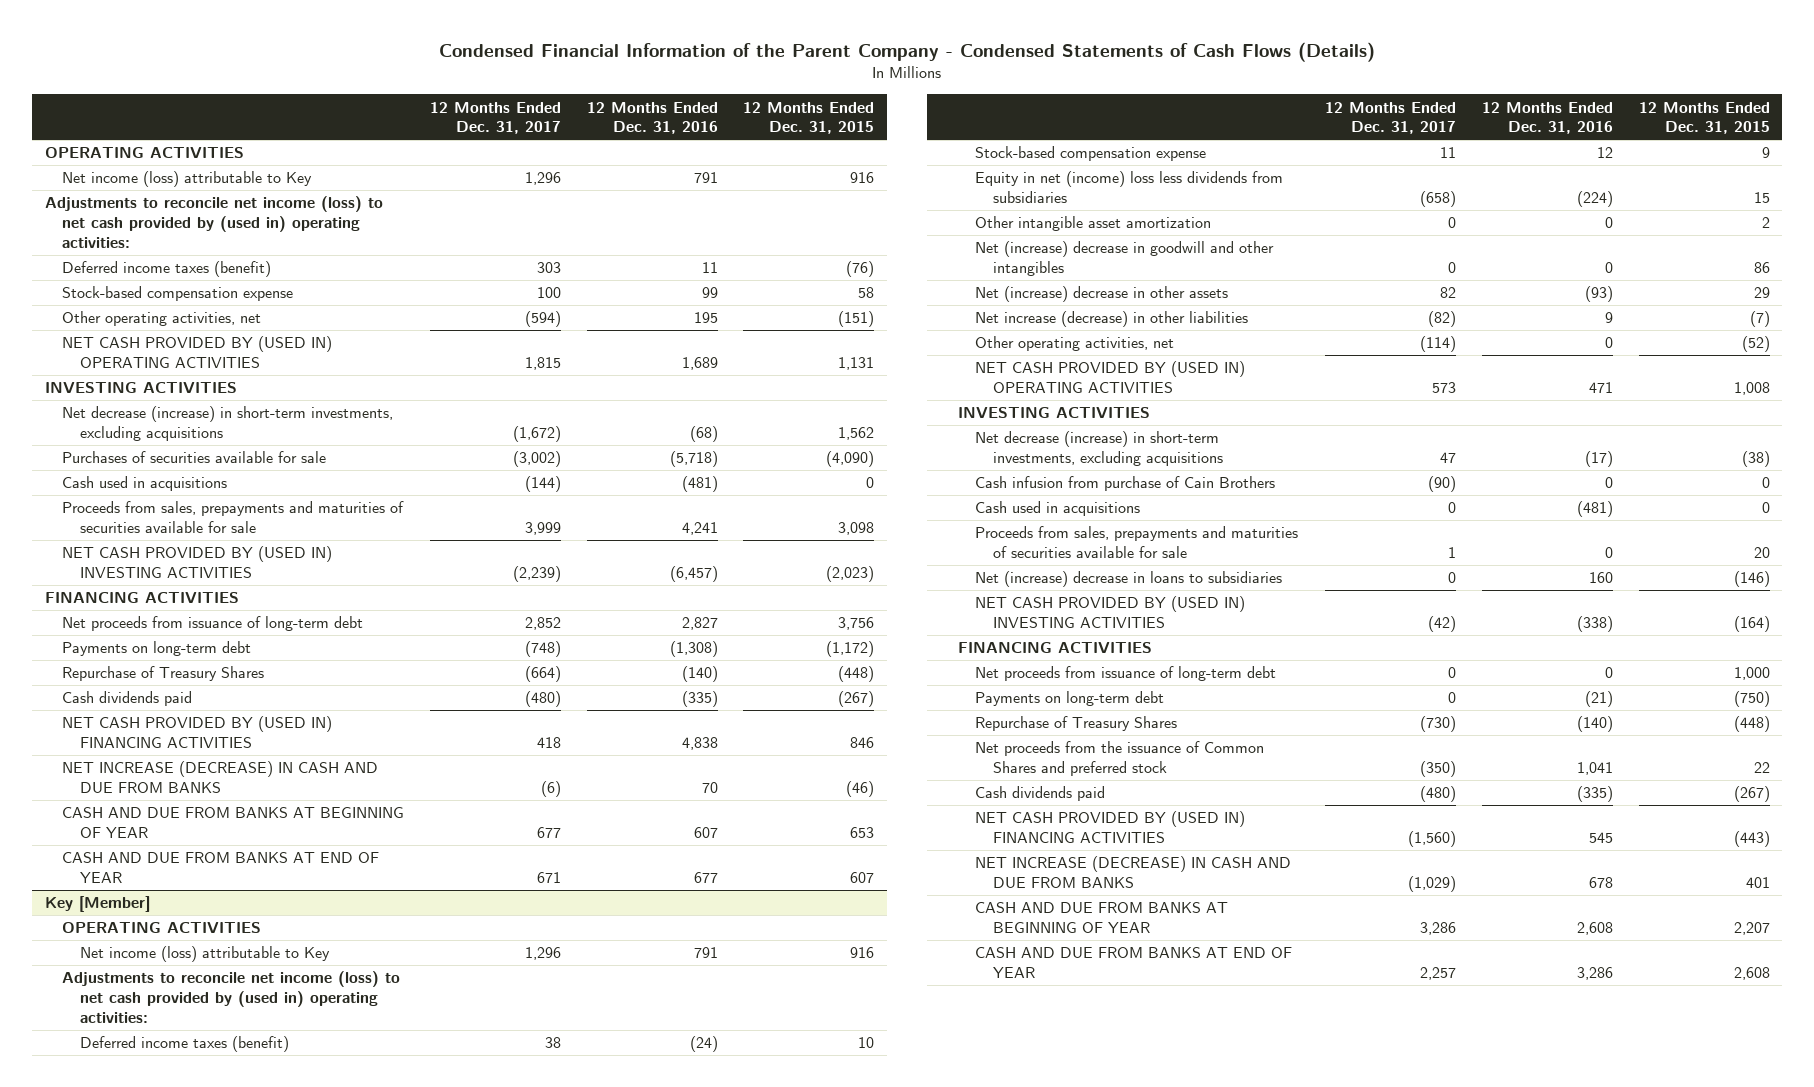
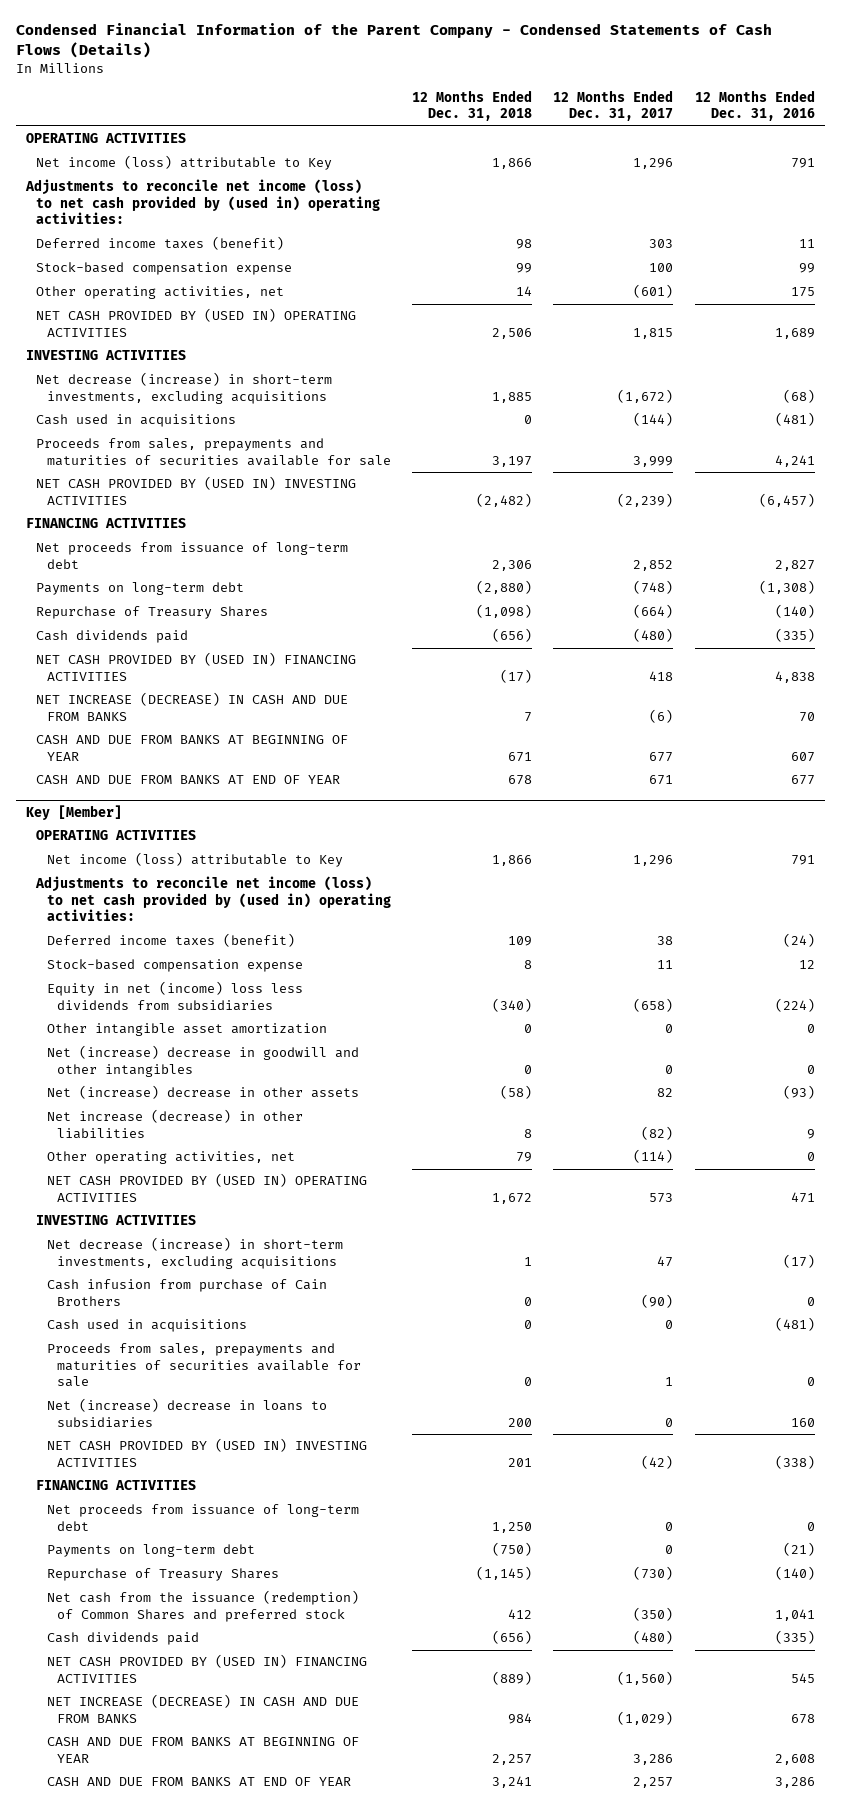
[743,101,875,135] 12 Months Ended Dec. 31, 2015 -> none
none -> [411,89,532,122] 12 Months Ended Dec. 31, 2018
[525,311,562,328] (594) -> [633,284,674,299] (601)
[693,312,718,324] 195 -> [790,287,815,298] 175
[62,451,327,464] Purchases of securities available for sale -> none
[975,741,1265,776] Net proceeds from the issuance of Common Shares and preferred stock -> [46,1590,359,1622] Net cash from the issuance (redemption) of Common Shares and preferred stock

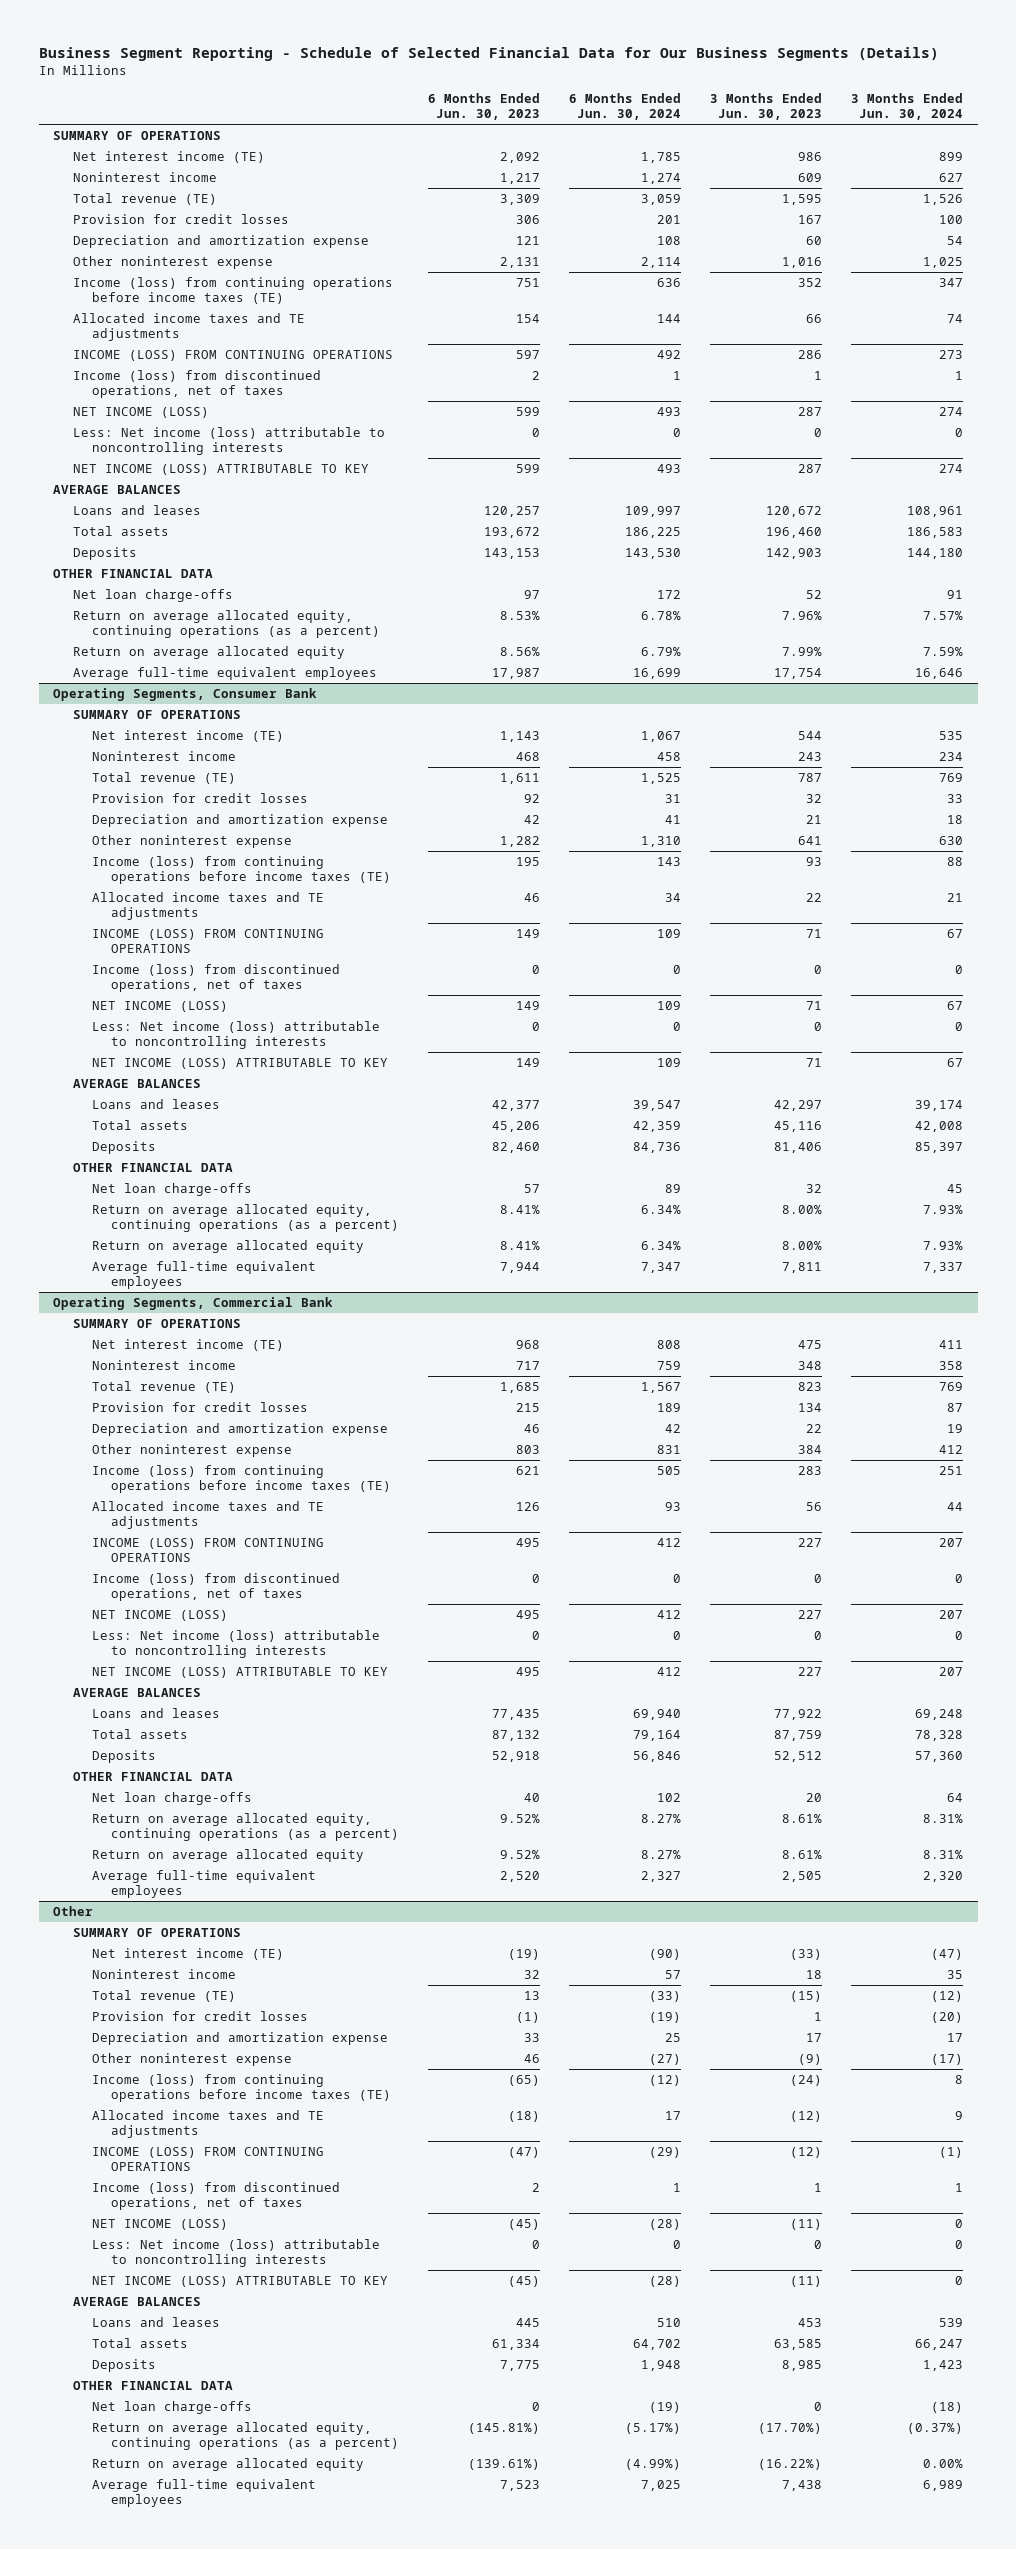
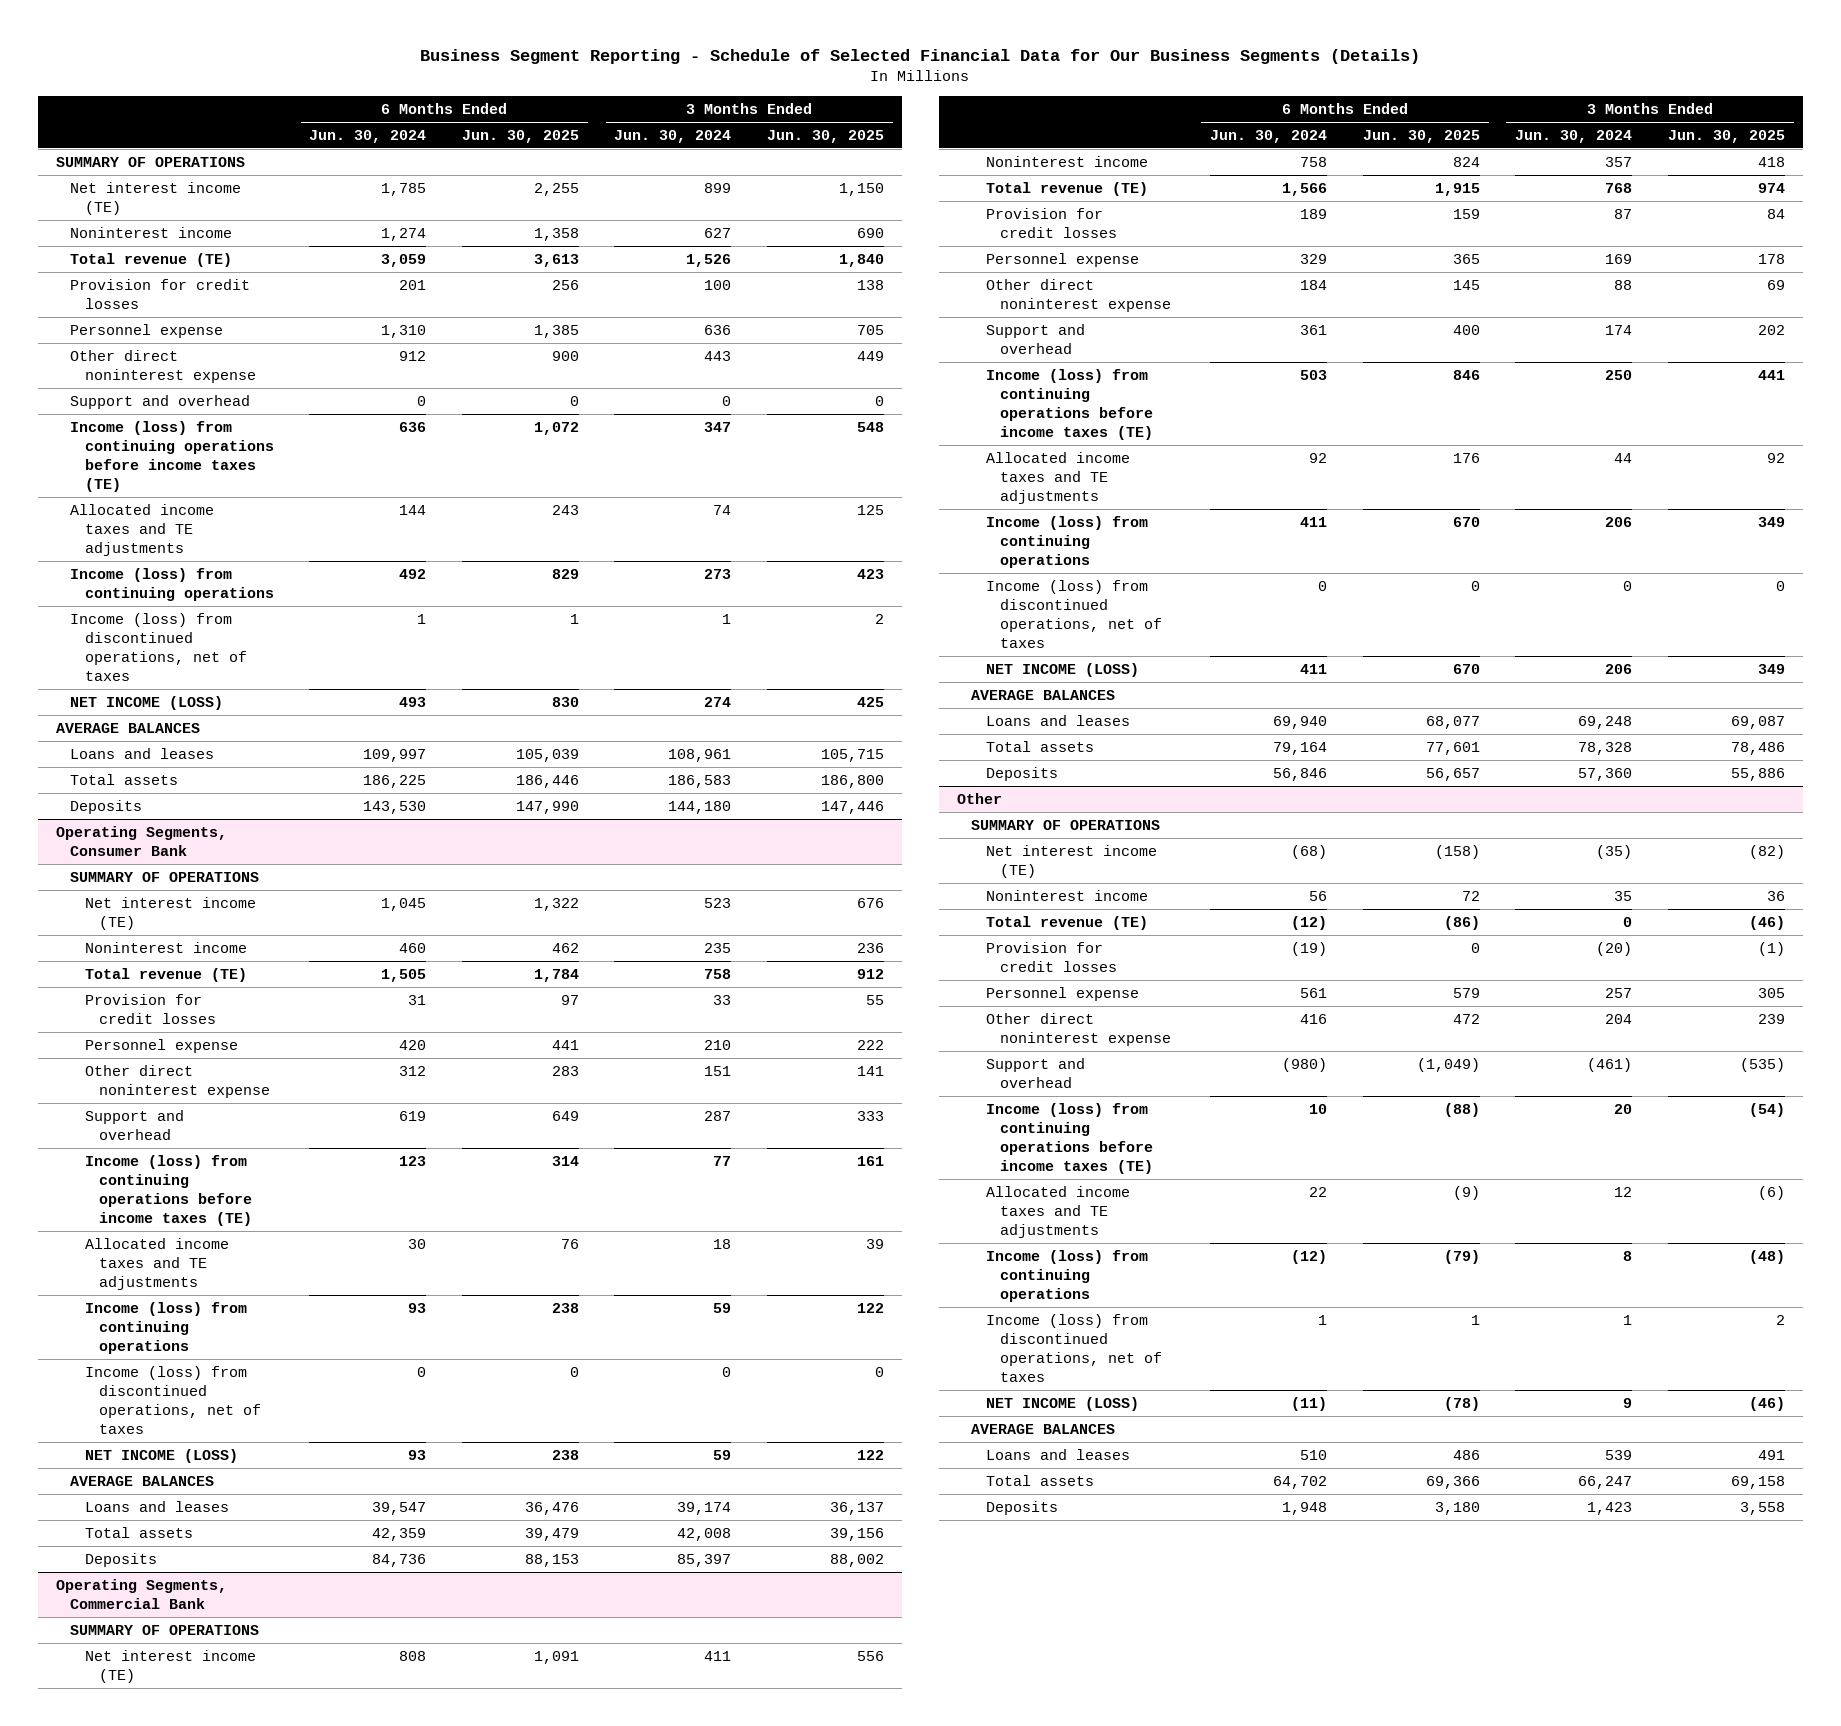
[427,92,540,121] 6 Months Ended Jun. 30, 2023 -> none
[710,92,823,121] 3 Months Ended Jun. 30, 2023 -> none
none -> [461,130,579,144] Jun. 30, 2025
none -> [766,130,884,144] Jun. 30, 2025
[72,234,369,248] Depreciation and amortization expense -> none
none -> [70,323,224,338] Personnel expense
[72,255,273,269] Other noninterest expense -> [70,349,256,383] Other direct noninterest expense
[640,256,681,268] 2,114 -> [399,350,427,361] 912
[923,256,964,268] 1,025 -> [704,350,732,361] 443
none -> [70,394,251,409] Support and overhead
[72,349,393,361] INCOME (LOSS) FROM CONTINUING OPERATIONS -> [70,567,274,601] Income (loss) from continuing operations
[72,426,385,456] Less: Net income (loss) attributable to noncontrolling interests -> none
[72,463,369,475] NET INCOME (LOSS) ATTRIBUTABLE TO KEY -> none
[53,568,214,578] OTHER FINANCIAL DATA -> none
[72,588,233,602] Net loan charge-offs -> none
[72,609,380,639] Return on average allocated equity, continuing operations (as a percent) -> none
[72,645,345,659] Return on average allocated equity -> none
[72,666,377,680] Average full-time equivalent employees -> none
[640,730,681,742] 1,067 -> [381,897,427,911] 1,045
[939,730,964,740] 535 -> [704,897,732,908] 523
[656,751,681,761] 458 -> [399,942,427,953] 460
[939,751,964,761] 234 -> [704,942,732,953] 235
[640,772,681,784] 1,525 -> [381,968,427,982] 1,505
[939,772,964,782] 769 -> [704,968,732,979] 758
[91,813,388,827] Depreciation and amortization expense -> none
none -> [84,1038,238,1053] Personnel expense
[91,834,292,848] Other noninterest expense -> [84,1064,271,1098] Other direct noninterest expense
[640,835,681,847] 1,310 -> [399,1065,427,1076] 312
[939,835,964,845] 630 -> [704,1065,732,1076] 151
none -> [84,1109,184,1140] Support and overhead
[656,856,681,866] 143 -> [399,1155,427,1166] 123
[947,856,964,866] 88 -> [713,1155,732,1166] 77
[664,892,681,902] 34 -> [408,1238,427,1249] 30
[947,892,964,902] 21 -> [713,1238,732,1249] 18
[91,928,324,954] INCOME (LOSS) FROM CONTINUING OPERATIONS -> [84,1301,247,1354] Income (loss) from continuing operations
[656,928,681,938] 109 -> [408,1302,427,1313] 93
[947,928,964,938] 67 -> [713,1302,732,1313] 59
[91,1020,380,1050] Less: Net income (loss) attributable to noncontrolling interests -> none
[91,1057,388,1069] NET INCOME (LOSS) ATTRIBUTABLE TO KEY -> none
[656,1000,681,1010] 109 -> [408,1449,427,1460] 93
[947,1000,964,1010] 67 -> [713,1449,732,1460] 59
[72,1162,233,1172] OTHER FINANCIAL DATA -> none
[91,1182,252,1196] Net loan charge-offs -> none
[91,1203,399,1233] Return on average allocated equity, continuing operations (as a percent) -> none
[91,1239,364,1253] Return on average allocated equity -> none
[91,1260,316,1290] Average full-time equivalent employees -> none
[656,1360,681,1370] 759 -> [1300,156,1328,167] 758
[939,1360,964,1370] 358 -> [1605,156,1633,167] 357
[640,1381,681,1393] 1,567 -> [1282,182,1328,196] 1,566
[939,1381,964,1391] 769 -> [1605,182,1633,193] 768
[91,1422,388,1436] Depreciation and amortization expense -> none
none -> [985,252,1139,267] Personnel expense
[91,1443,292,1457] Other noninterest expense -> [985,278,1172,312] Other direct noninterest expense
[656,1444,681,1454] 831 -> [1300,279,1328,290] 184
[939,1444,964,1454] 412 -> [1614,279,1633,290] 88
none -> [985,323,1085,354] Support and overhead
[656,1465,681,1475] 505 -> [1300,369,1328,380] 503
[939,1465,964,1475] 251 -> [1605,369,1633,380] 250
[664,1501,681,1511] 93 -> [1309,452,1328,463] 92
[91,1537,324,1563] INCOME (LOSS) FROM CONTINUING OPERATIONS -> [985,515,1148,568] Income (loss) from continuing operations
[656,1537,681,1547] 412 -> [1300,516,1328,527] 411
[939,1537,964,1547] 207 -> [1605,516,1633,527] 206
[91,1629,380,1659] Less: Net income (loss) attributable to noncontrolling interests -> none
[91,1666,388,1678] NET INCOME (LOSS) ATTRIBUTABLE TO KEY -> none
[656,1609,681,1619] 412 -> [1300,663,1328,674] 411
[939,1609,964,1619] 207 -> [1605,663,1633,674] 206
[72,1771,233,1781] OTHER FINANCIAL DATA -> none
[91,1791,252,1805] Net loan charge-offs -> none
[91,1812,399,1842] Return on average allocated equity, continuing operations (as a percent) -> none
[91,1848,364,1862] Return on average allocated equity -> none
[91,1869,316,1899] Average full-time equivalent employees -> none
[648,1948,681,1960] (90) -> [1291,844,1328,859] (68)
[931,1948,964,1960] (47) -> [1596,844,1633,859] (35)
[664,1969,681,1979] 57 -> [1309,890,1328,901] 56
[648,1990,681,2002] (33) -> [1291,915,1328,930] (12)
[931,1990,964,2002] (12) -> [1623,916,1633,927] 0
[91,2031,388,2045] Depreciation and amortization expense -> none
none -> [985,986,1139,1001] Personnel expense
[91,2052,292,2066] Other noninterest expense -> [985,1012,1172,1046] Other direct noninterest expense
[648,2053,681,2065] (27) -> [1300,1013,1328,1024] 416
[931,2053,964,2065] (17) -> [1605,1013,1633,1024] 204
none -> [985,1057,1085,1088] Support and overhead
[648,2074,681,2086] (12) -> [1309,1103,1328,1114] 10
[955,2074,964,2084] 8 -> [1614,1103,1633,1114] 20
[664,2110,681,2120] 17 -> [1309,1186,1328,1197] 22
[955,2110,964,2120] 9 -> [1614,1186,1633,1197] 12
[91,2146,324,2172] INCOME (LOSS) FROM CONTINUING OPERATIONS -> [985,1249,1148,1302] Income (loss) from continuing operations
[648,2146,681,2158] (29) -> [1291,1249,1328,1264] (12)
[939,2146,964,2158] (1) -> [1623,1250,1633,1261] 8
[91,2238,380,2268] Less: Net income (loss) attributable to noncontrolling interests -> none
[91,2275,388,2287] NET INCOME (LOSS) ATTRIBUTABLE TO KEY -> none
[648,2218,681,2230] (28) -> [1291,1396,1328,1411] (11)
[955,2218,964,2228] 0 -> [1623,1397,1633,1408] 9
[72,2380,233,2390] OTHER FINANCIAL DATA -> none
[91,2400,252,2414] Net loan charge-offs -> none
[91,2421,399,2451] Return on average allocated equity, continuing operations (as a percent) -> none
[91,2457,364,2471] Return on average allocated equity -> none
[91,2478,316,2508] Average full-time equivalent employees -> none

